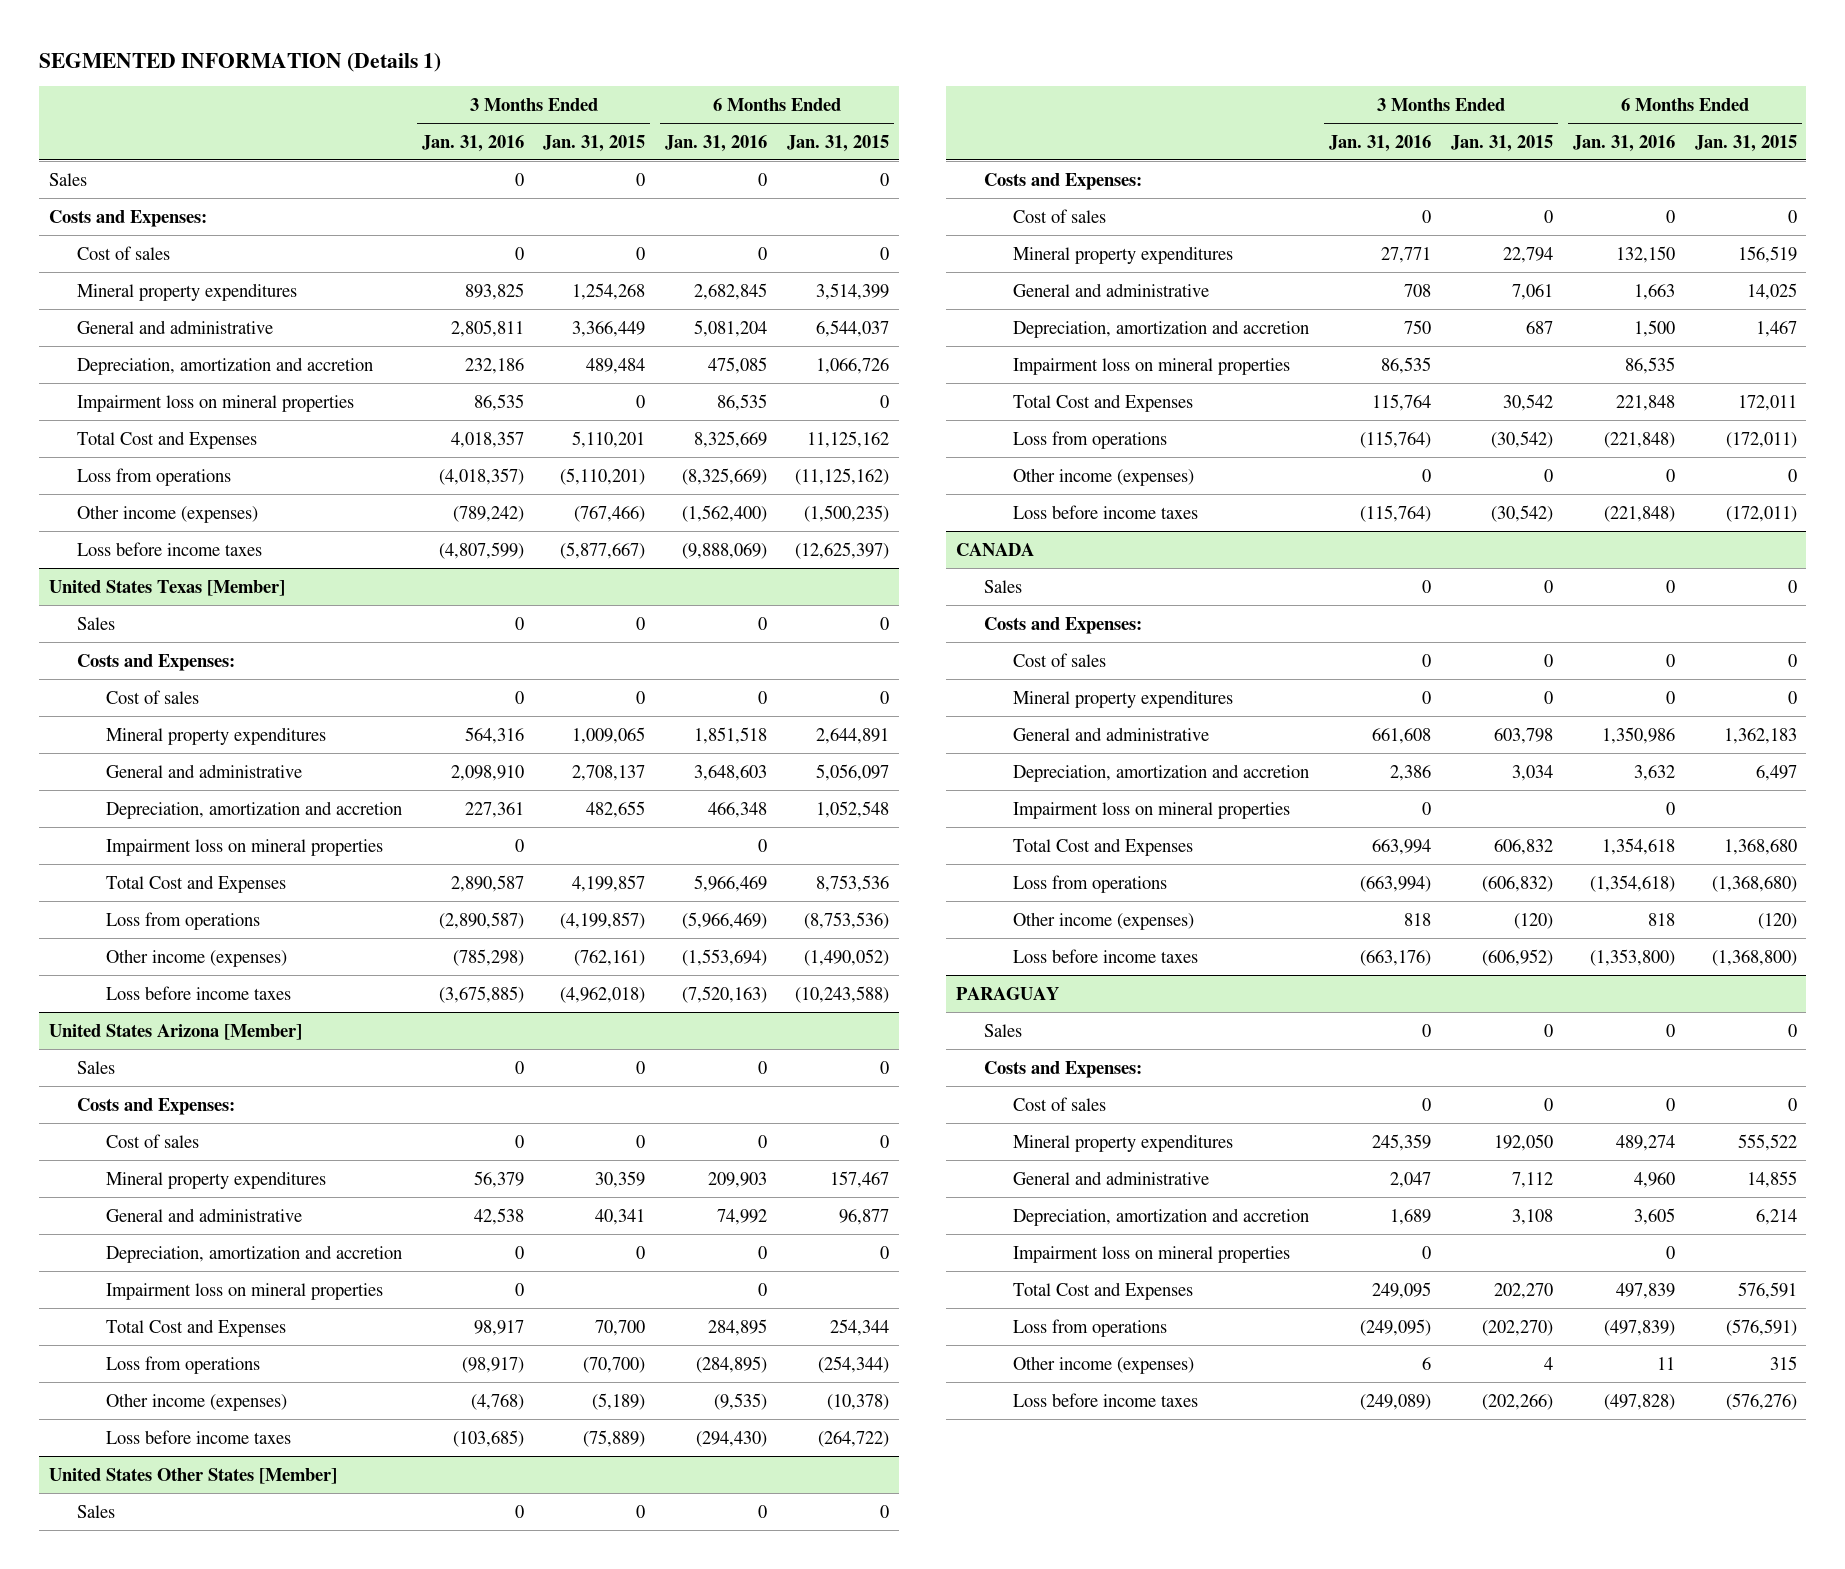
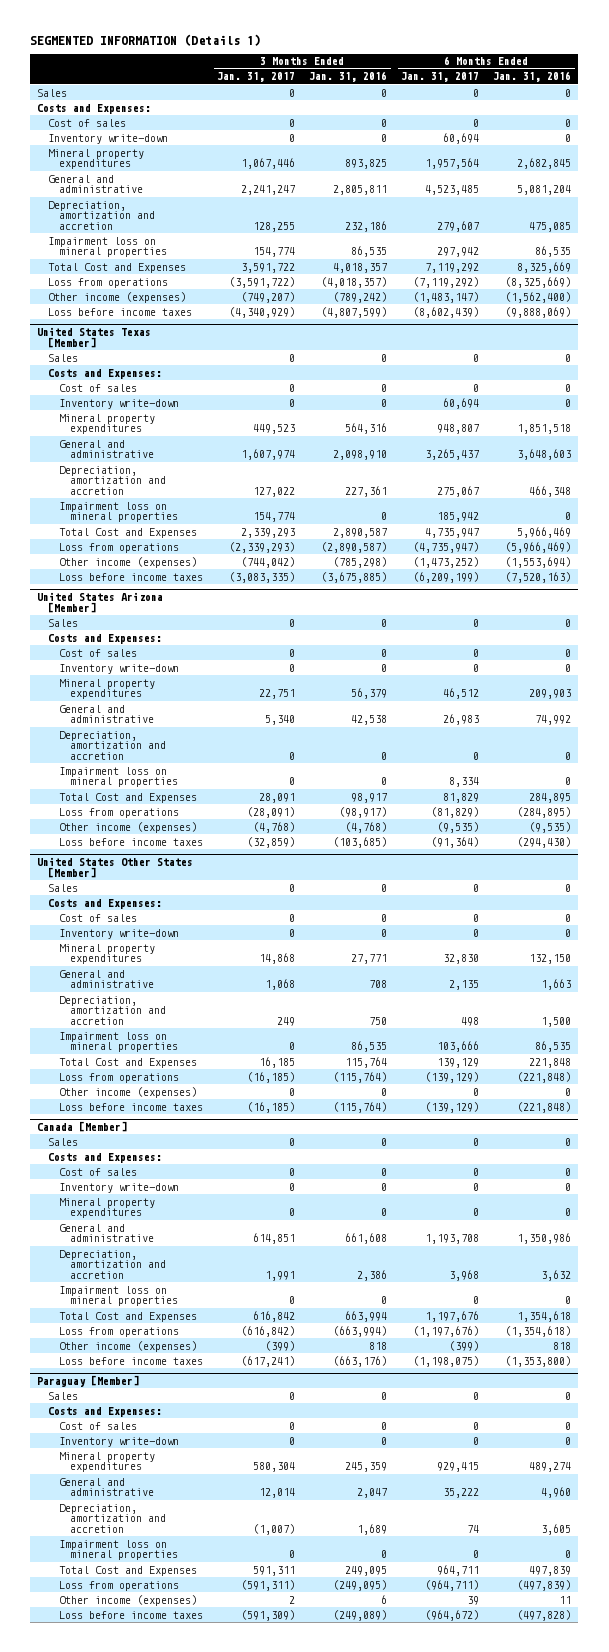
[543,134,646,152] Jan. 31, 2015 -> none
[787,134,890,152] Jan. 31, 2015 -> none
none -> [217,72,296,83] Jan. 31, 2017
none -> [401,72,480,83] Jan. 31, 2017
none -> [48,133,169,144] Inventory write-down
none -> [58,398,179,409] Inventory write-down
none -> [58,663,179,674] Inventory write-down
none -> [58,928,179,939] Inventory write-down
[955,542,1034,556] CANADA -> [37,1121,128,1133] Canada [Member]
none -> [58,1182,179,1193] Inventory write-down
[955,986,1059,1000] PARAGUAY -> [37,1375,140,1388] Paraguay [Member]
none -> [58,1436,179,1447] Inventory write-down

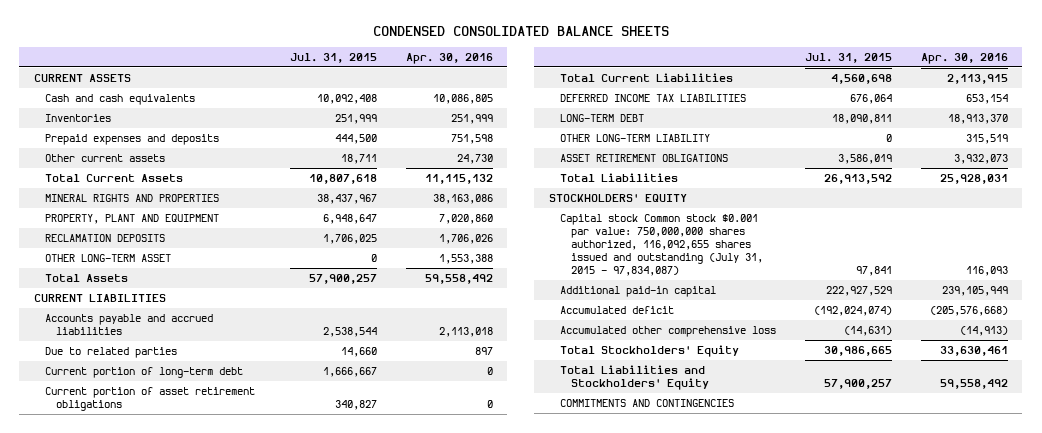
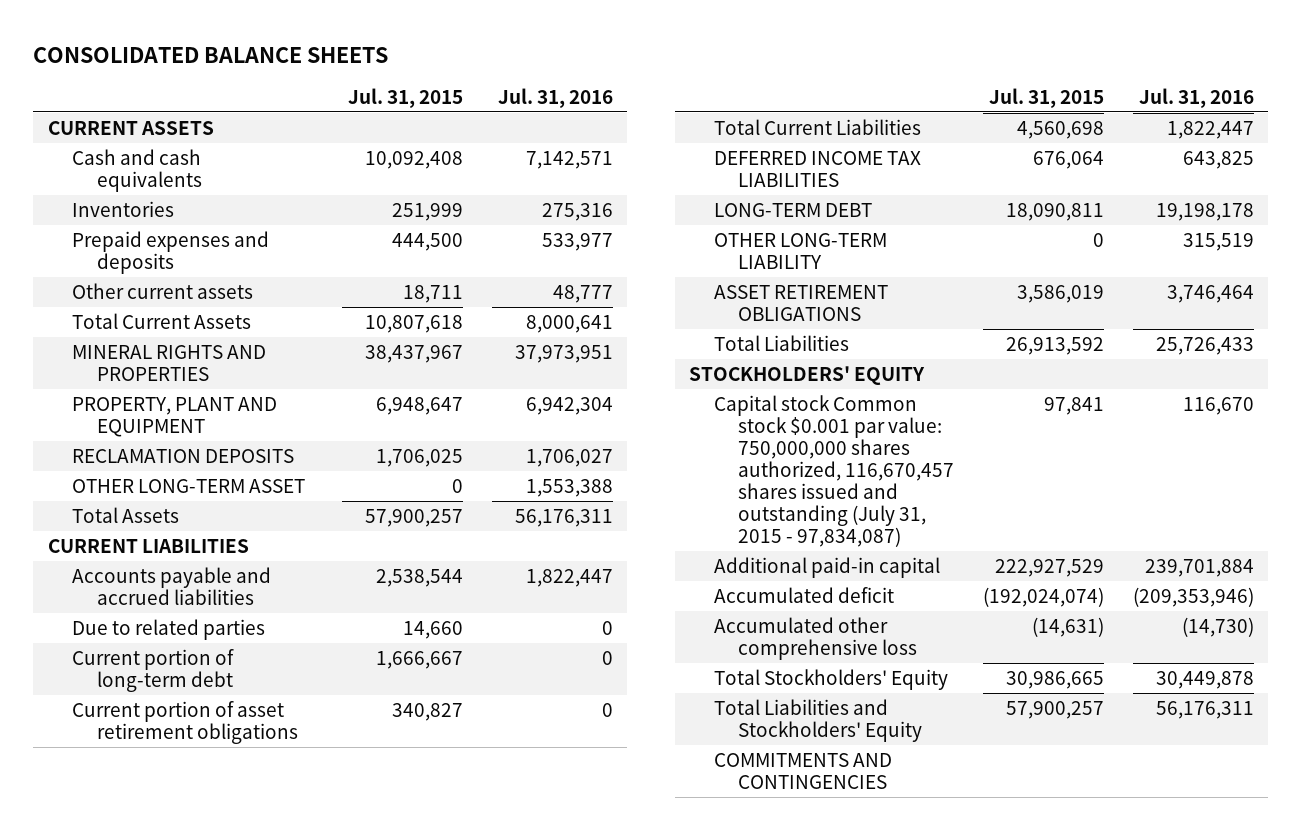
[372,25,669,36] CONDENSED CONSOLIDATED BALANCE SHEETS -> [33,46,389,63] CONSOLIDATED BALANCE SHEETS
[405,52,493,64] Apr. 30, 2016 -> none
none -> [497,87,613,108] Jul. 31, 2016
[559,214,764,276] Capital stock Common stock $0.001 par value: 750,000,000 shares authorized, 116,092,655 shares issued and outstanding (July 31, 2015 - 97,834,087) -> [713,395,955,547] Capital stock Common stock $0.001 par value: 750,000,000 shares authorized, 116,670,457 shares issued and outstanding (July 31, 2015 - 97,834,087)

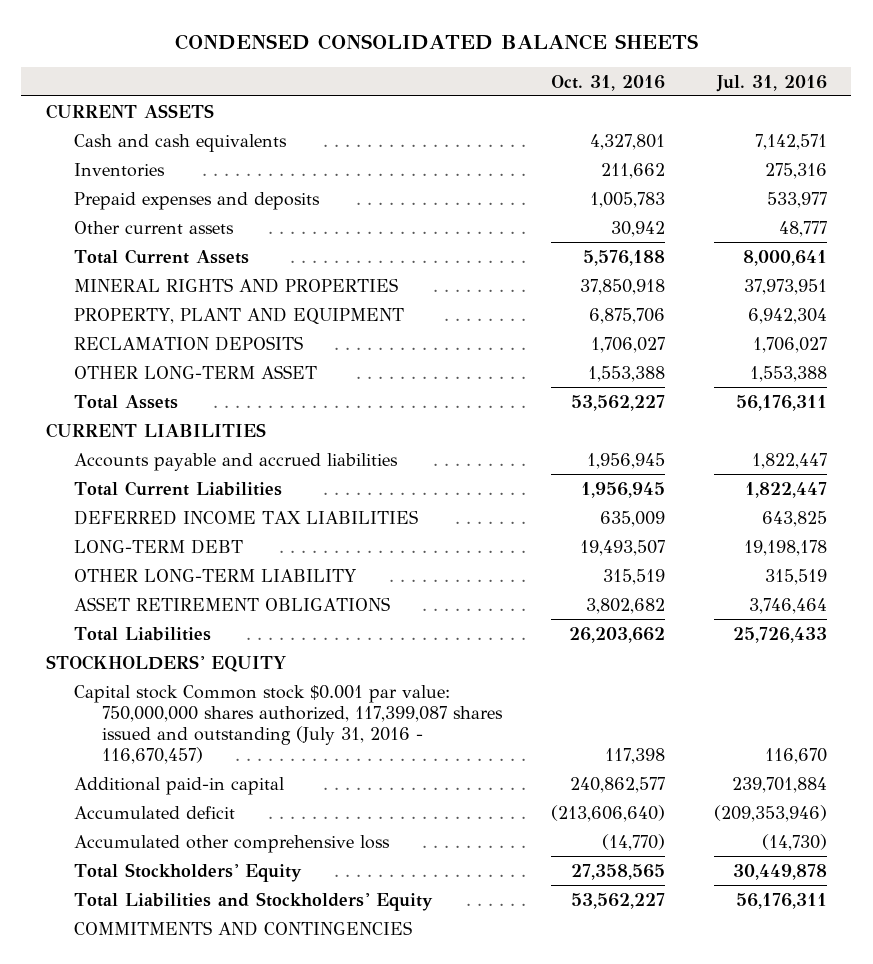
[33,46,389,63] CONSOLIDATED BALANCE SHEETS -> [175,34,699,51] CONDENSED CONSOLIDATED BALANCE SHEETS
[347,87,463,108] Jul. 31, 2015 -> none
none -> [550,74,665,91] Oct. 31, 2016
[72,619,266,641] Due to related parties -> none
[72,649,235,693] Current portion of long-term debt -> none
[72,701,298,745] Current portion of asset retirement obligations -> none
[713,395,955,547] Capital stock Common stock $0.001 par value: 750,000,000 shares authorized, 116,670,457 shares issued and outstanding (July 31, 2015 - 97,834,087) -> [73,684,503,765] Capital stock Common stock $0.001 par value: 750,000,000 shares authorized, 117,399,087 shares issued and outstanding (July 31, 2016 - 116,670,457)

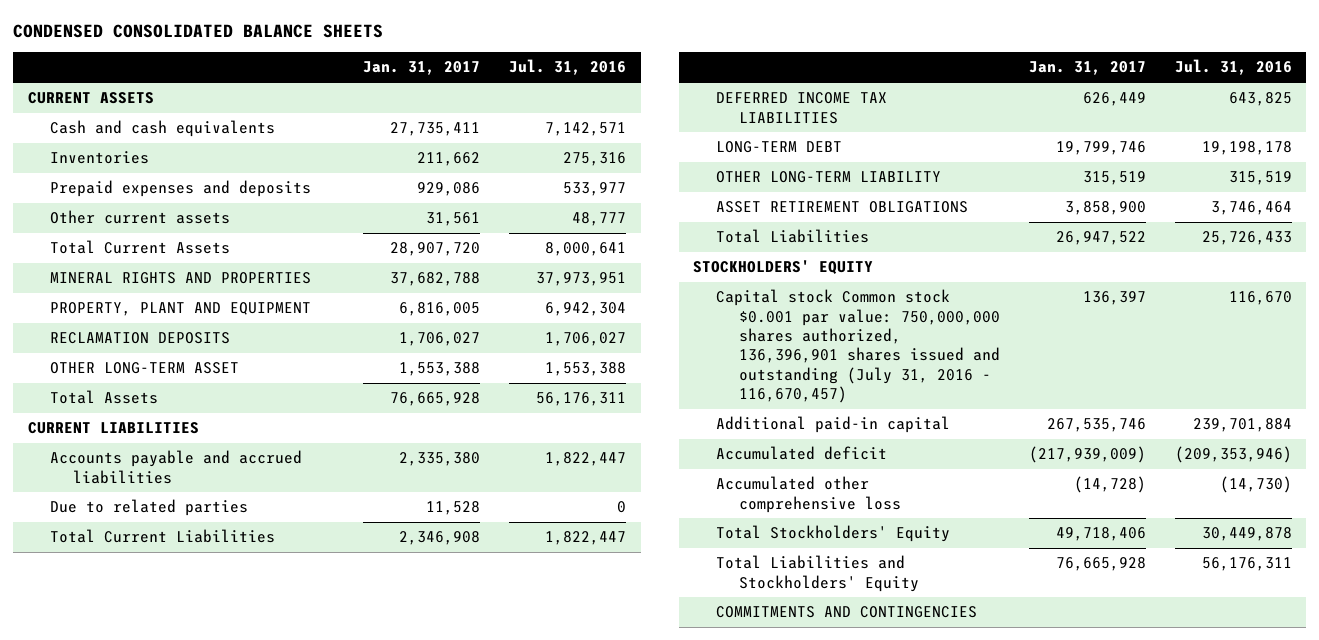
[550,74,665,91] Oct. 31, 2016 -> none
none -> [363,61,481,76] Jan. 31, 2017
none -> [50,499,249,517] Due to related parties
[73,684,503,765] Capital stock Common stock $0.001 par value: 750,000,000 shares authorized, 117,399,087 shares issued and outstanding (July 31, 2016 - 116,670,457) -> [716,289,1000,404] Capital stock Common stock $0.001 par value: 750,000,000 shares authorized, 136,396,901 shares issued and outstanding (July 31, 2016 - 116,670,457)

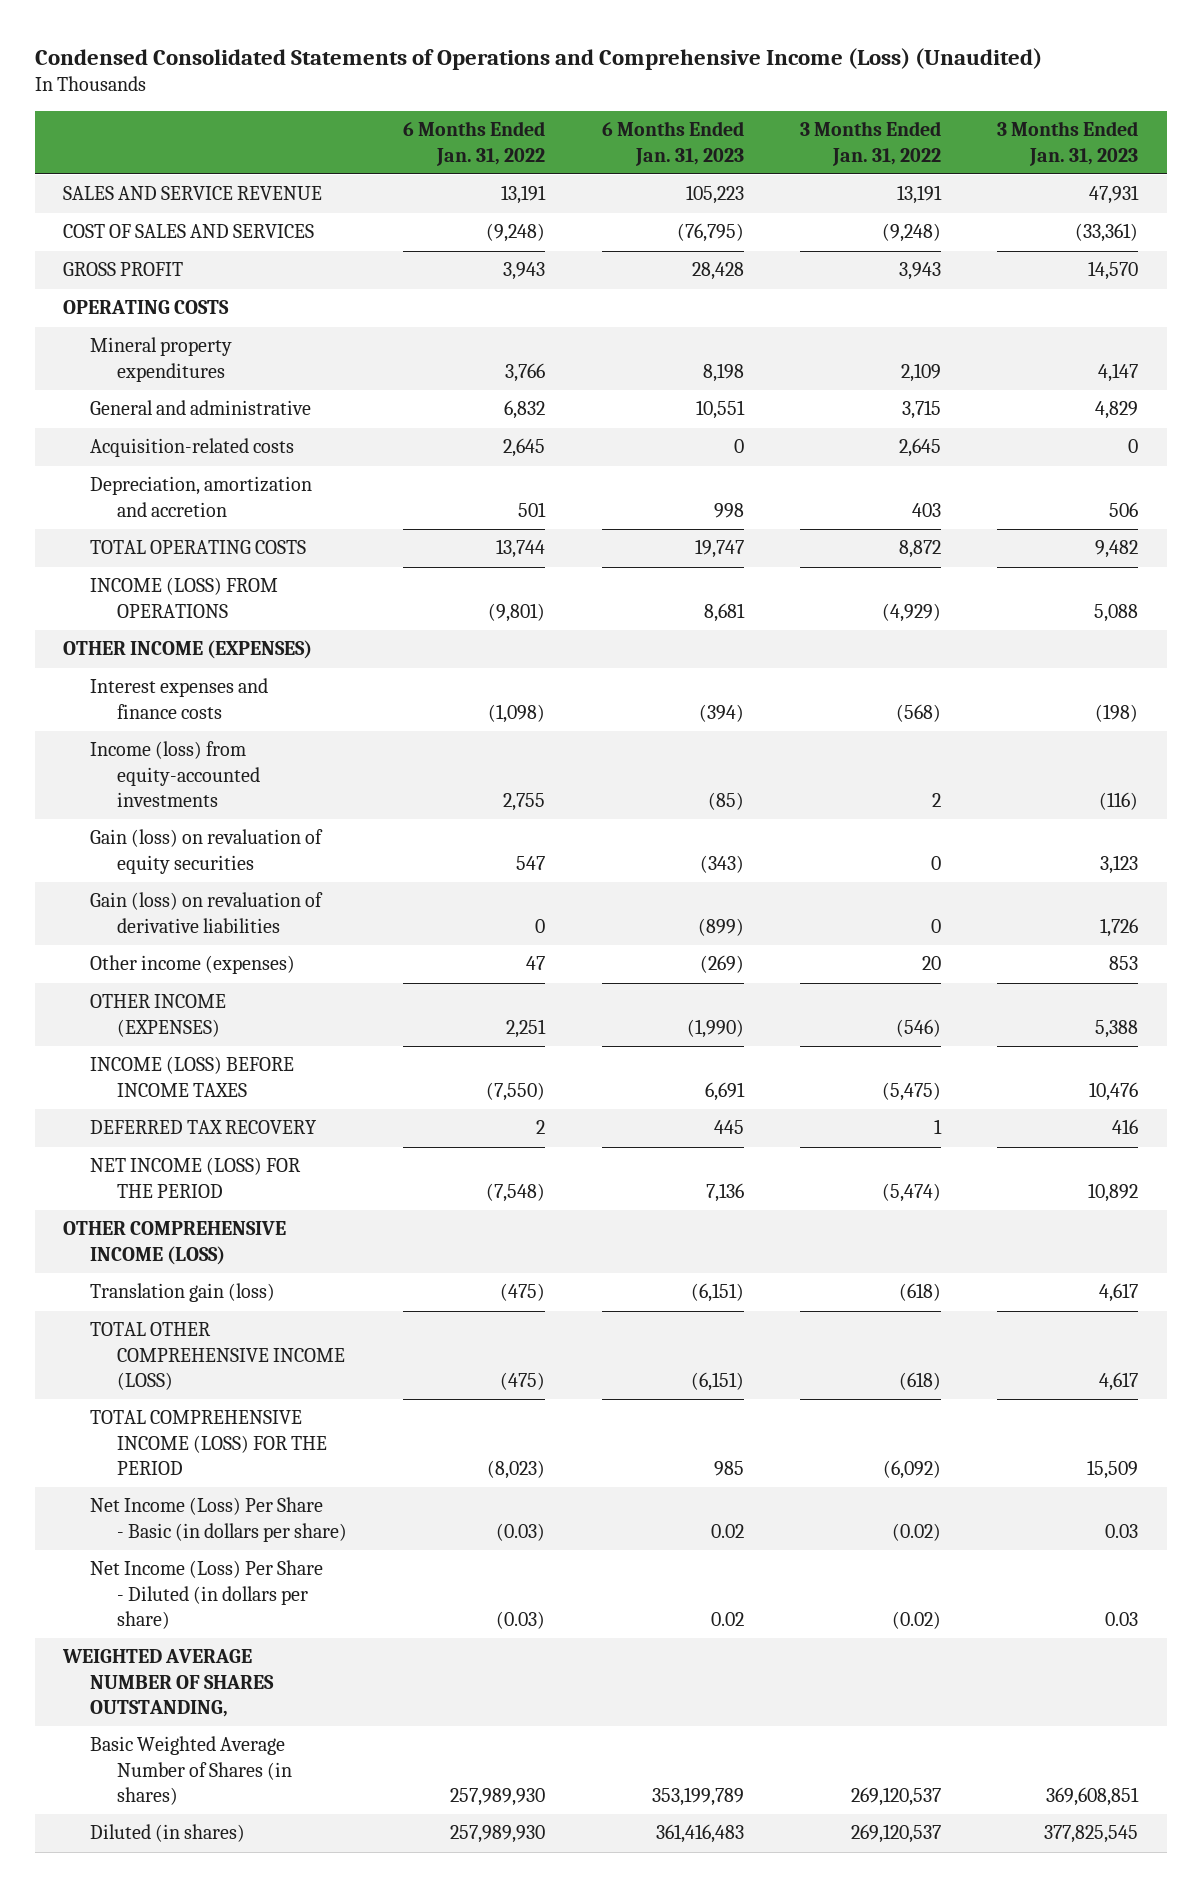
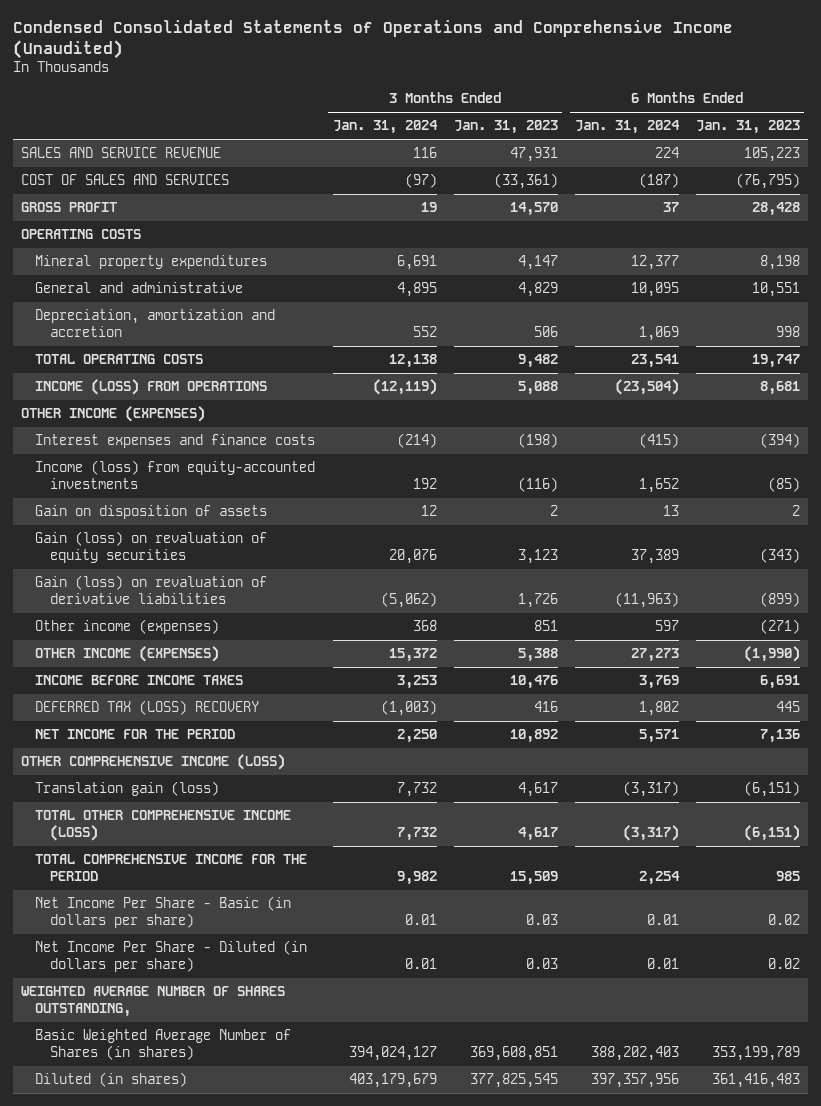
[34,47,1042,70] Condensed Consolidated Statements of Operations and Comprehensive Income (Loss) (Unaudited) -> [12,20,733,59] Condensed Consolidated Statements of Operations and Comprehensive Income (Unaudited)
[403,121,546,166] 6 Months Ended Jan. 31, 2022 -> none
[800,121,942,166] 3 Months Ended Jan. 31, 2022 -> none
none -> [332,120,438,135] Jan. 31, 2024
none -> [574,120,680,135] Jan. 31, 2024
[89,438,294,458] Acquisition-related costs -> none
none -> [35,505,268,520] Gain on disposition of assets
[699,955,744,974] (269) -> [759,619,800,635] (271)
[1109,956,1139,971] 853 -> [533,620,558,632] 851
[89,1056,294,1097] INCOME (LOSS) BEFORE INCOME TAXES -> [35,675,244,686] INCOME BEFORE INCOME TAXES
[89,1120,317,1135] DEFERRED TAX RECOVERY -> [35,700,260,716] DEFERRED TAX (LOSS) RECOVERY
[89,1157,301,1198] NET INCOME (LOSS) FOR THE PERIOD -> [35,729,236,740] NET INCOME FOR THE PERIOD
[89,1410,328,1475] TOTAL COMPREHENSIVE INCOME (LOSS) FOR THE PERIOD -> [35,854,308,882] TOTAL COMPREHENSIVE INCOME FOR THE PERIOD
[89,1497,348,1542] Net Income (Loss) Per Share - Basic (in dollars per share) -> [35,896,292,929] Net Income Per Share - Basic (in dollars per share)
[89,1560,323,1629] Net Income (Loss) Per Share - Diluted (in dollars per share) -> [35,940,308,973] Net Income Per Share - Diluted (in dollars per share)

